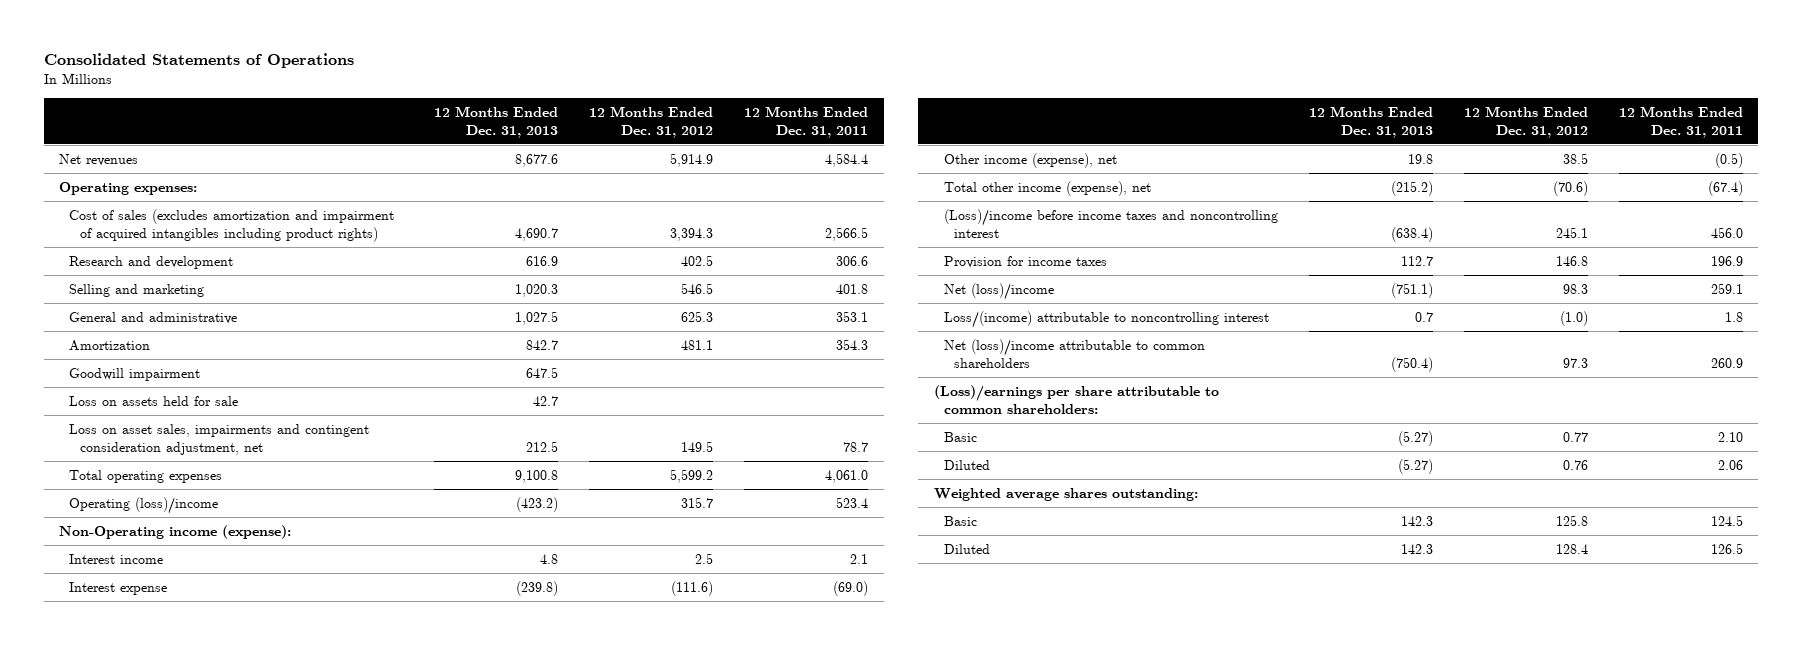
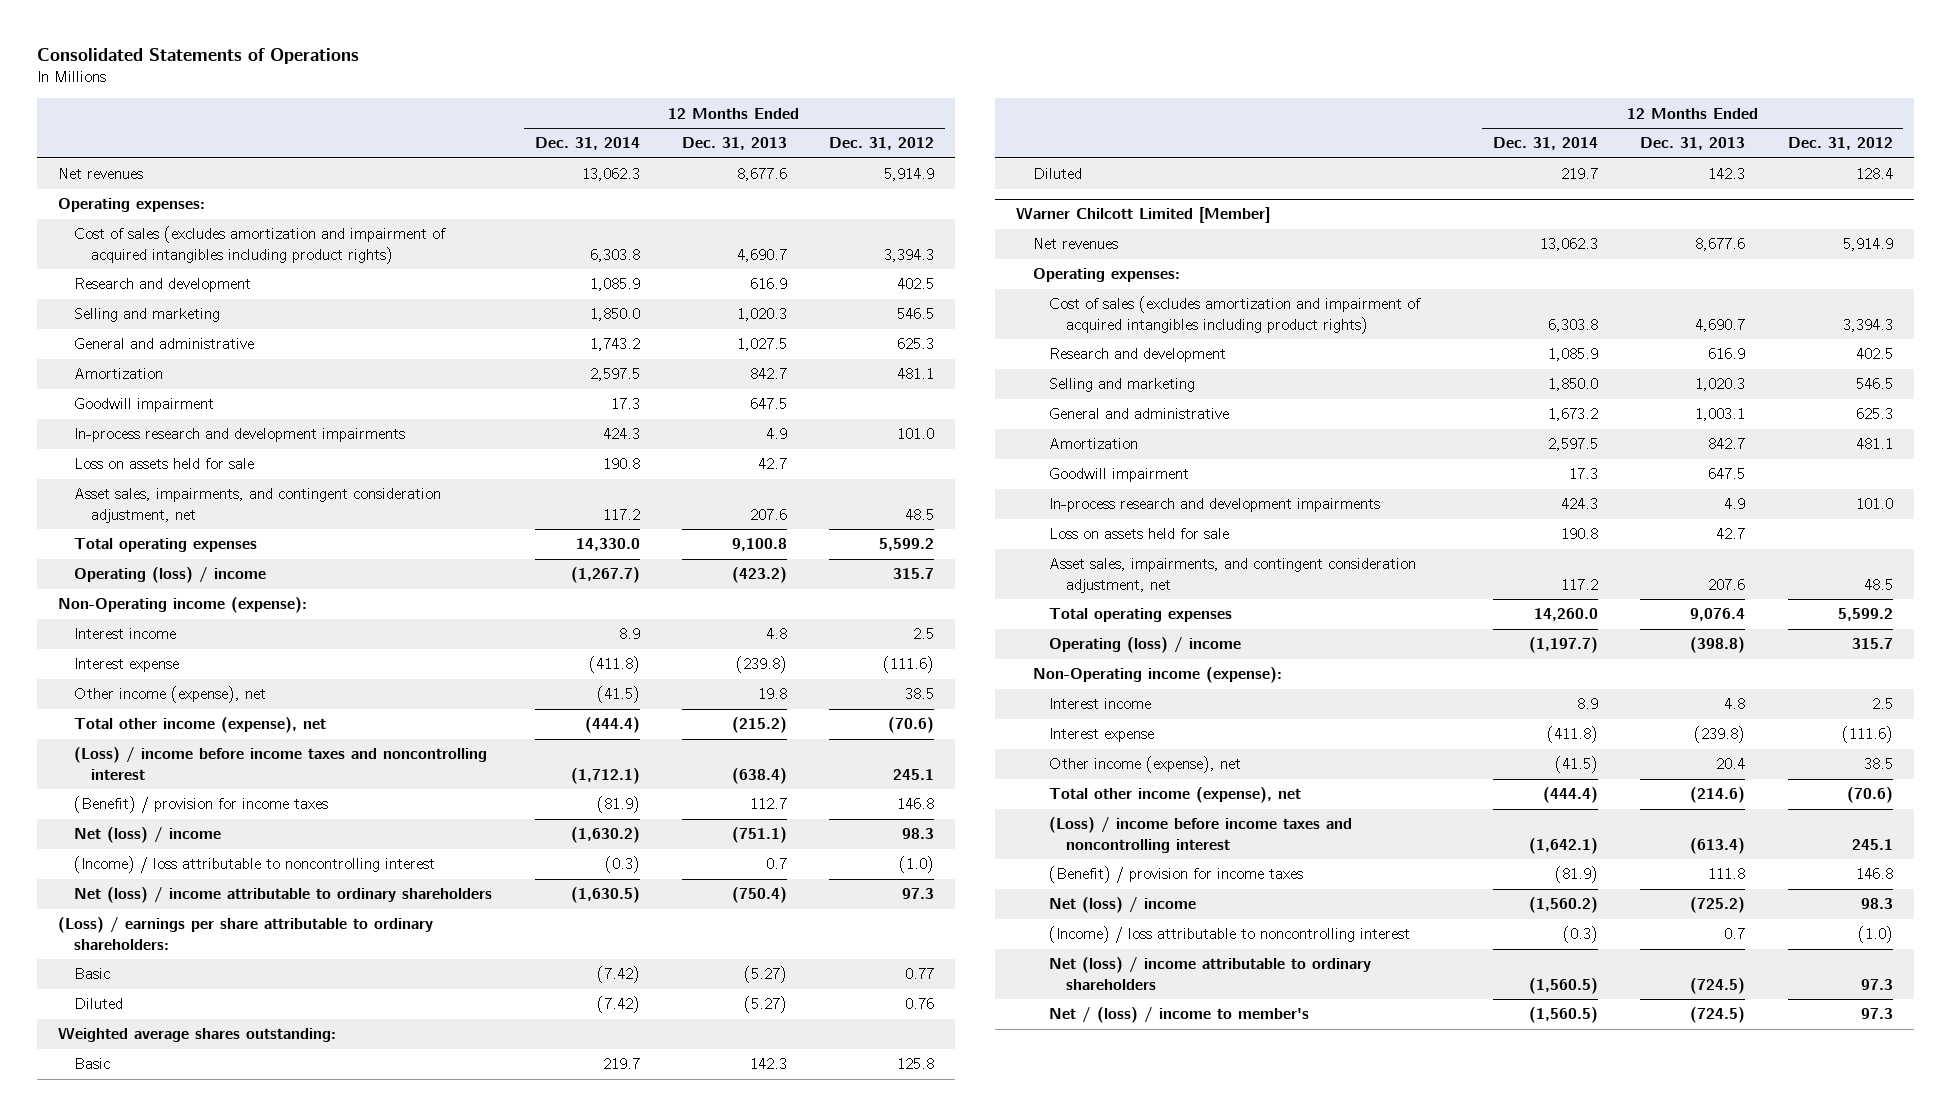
[744,105,869,138] 12 Months Ended Dec. 31, 2011 -> none
none -> [534,137,640,151] Dec. 31, 2014
none -> [74,428,406,443] In-process research and development impairments
[69,423,370,455] Loss on asset sales, impairments and contingent consideration adjustment, net -> [74,488,442,523] Asset sales, impairments, and contingent consideration adjustment, net
[526,440,559,452] 212.5 -> [749,508,787,520] 207.6
[681,440,714,452] 149.5 -> [905,508,935,520] 48.5
[69,496,219,514] Operating (loss)/income -> [74,567,267,584] Operating (loss) / income
[943,208,1278,238] (Loss)/income before income taxes and noncontrolling interest -> [74,747,488,780] (Loss) / income before income taxes and noncontrolling interest
[943,255,1107,268] Provision for income taxes -> [74,796,329,814] (Benefit) / provision for income taxes
[943,282,1054,300] Net (loss)/income -> [74,827,222,844] Net (loss) / income
[943,310,1269,328] Loss/(income) attributable to noncontrolling interest -> [74,856,436,874] (Income) / loss attributable to noncontrolling interest
[943,338,1205,368] Net (loss)/income attributable to common shareholders -> [74,887,493,904] Net (loss) / income attributable to ordinary shareholders
[933,384,1219,414] (Loss)/earnings per share attributable to common shareholders: -> [57,917,433,950] (Loss) / earnings per share attributable to ordinary shareholders:
none -> [1015,207,1270,224] Warner Chilcott Limited [Member]
none -> [1032,238,1118,250] Net revenues
none -> [1032,268,1180,283] Operating expenses:
none -> [1049,296,1422,334] Cost of sales (excludes amortization and impairment of acquired intangibles including product rights)
none -> [1049,348,1227,363] Research and development
none -> [1049,378,1196,393] Selling and marketing
none -> [1049,408,1230,420] General and administrative
none -> [1049,438,1139,450] Amortization
none -> [1049,468,1190,483] Goodwill impairment
none -> [1049,498,1381,513] In-process research and development impairments
none -> [1049,528,1230,540] Loss on assets held for sale
none -> [1049,558,1417,593] Asset sales, impairments, and contingent consideration adjustment, net
none -> [1049,608,1233,623] Total operating expenses
none -> [1049,637,1242,654] Operating (loss) / income
none -> [1032,667,1282,684] Non-Operating income (expense):
none -> [1049,698,1152,710] Interest income
none -> [1049,728,1155,743] Interest expense
none -> [1049,756,1242,774] Other income (expense), net
none -> [1049,787,1302,804] Total other income (expense), net
none -> [1049,817,1353,853] (Loss) / income before income taxes and noncontrolling interest
none -> [1049,866,1304,884] (Benefit) / provision for income taxes
none -> [1049,897,1197,914] Net (loss) / income
none -> [1049,926,1411,944] (Income) / loss attributable to noncontrolling interest
none -> [1049,957,1372,990] Net (loss) / income attributable to ordinary shareholders
none -> [1049,1007,1310,1024] Net / (loss) / income to member's

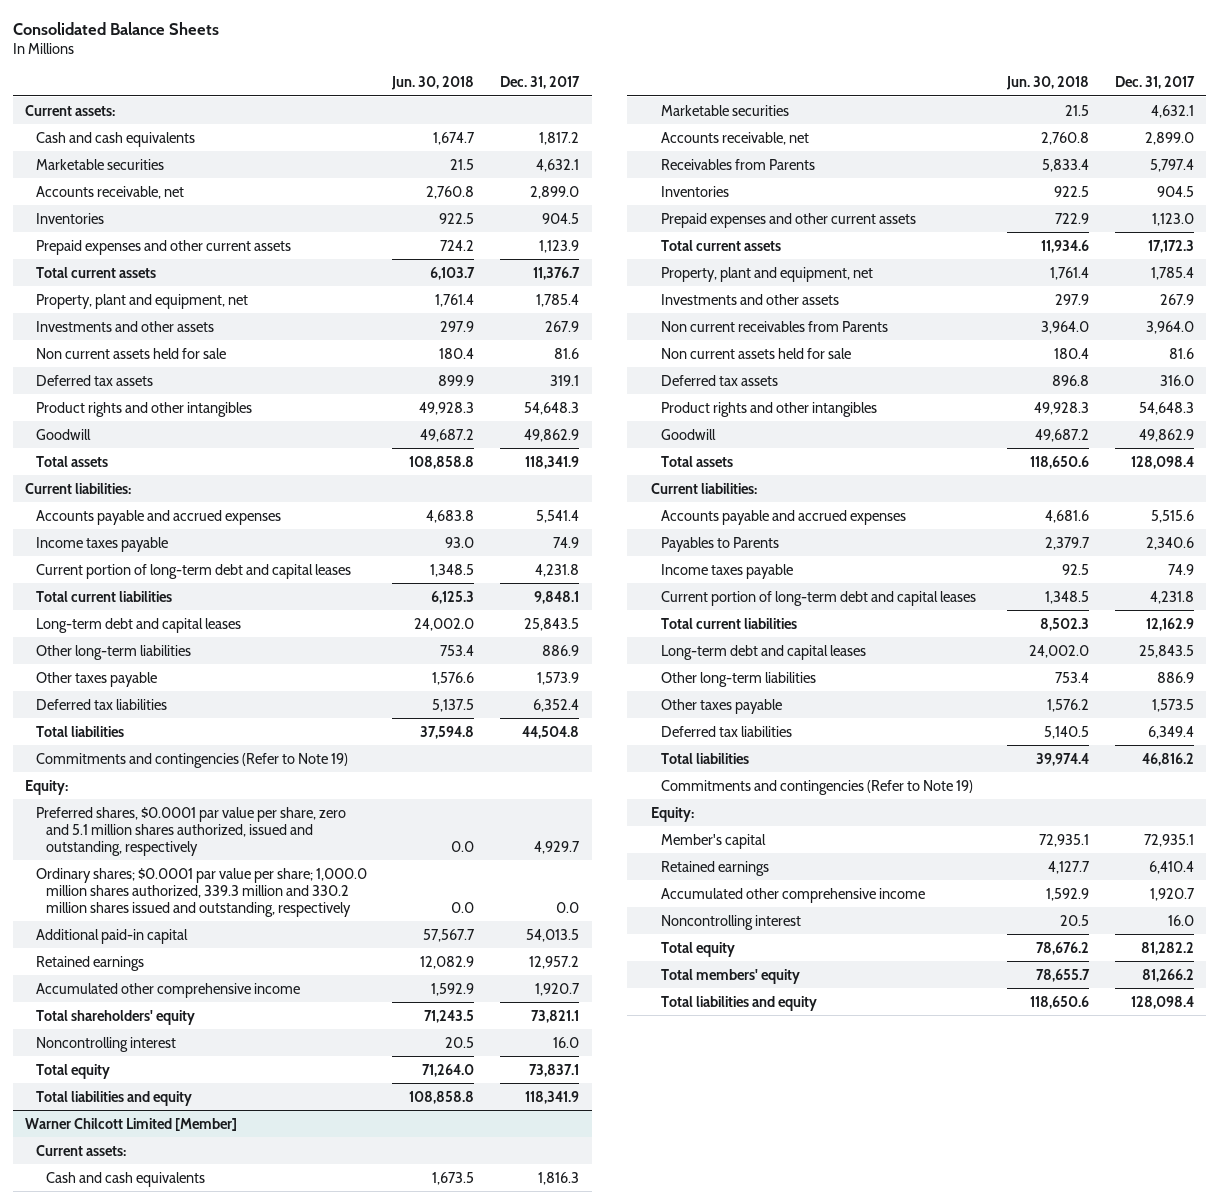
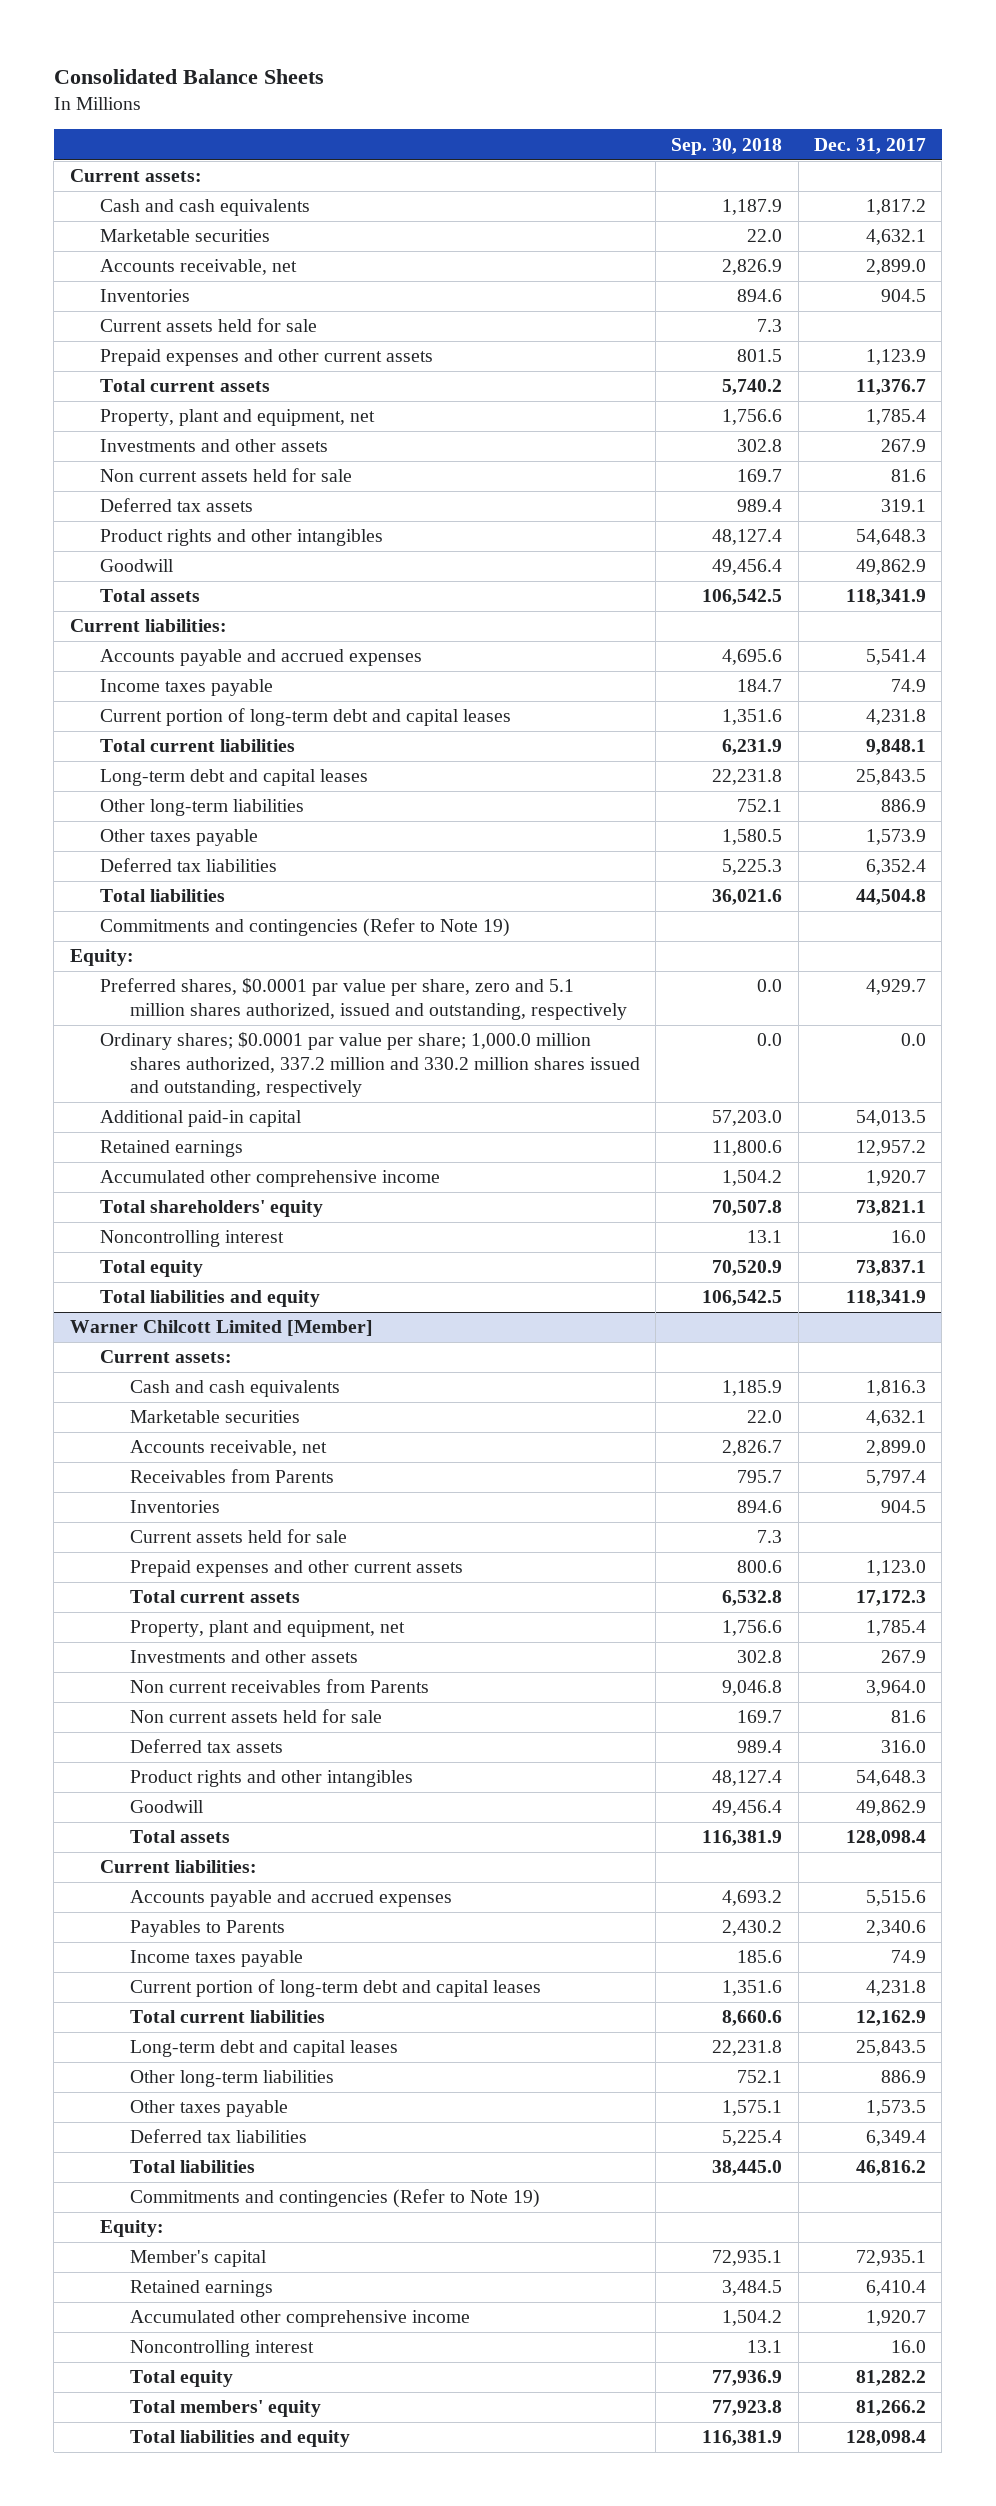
[391,76,475,91] Jun. 30, 2018 -> none
none -> [671,137,783,155] Sep. 30, 2018
none -> [99,318,317,333] Current assets held for sale
[35,867,367,917] Ordinary shares; $0.0001 par value per share; 1,000.0 million shares authorized, 339.3 million and 330.2 million shares issued and outstanding, respectively -> [99,1032,640,1097] Ordinary shares; $0.0001 par value per share; 1,000.0 million shares authorized, 337.2 million and 330.2 million shares issued and outstanding, respectively
none -> [129,1529,347,1544] Current assets held for sale

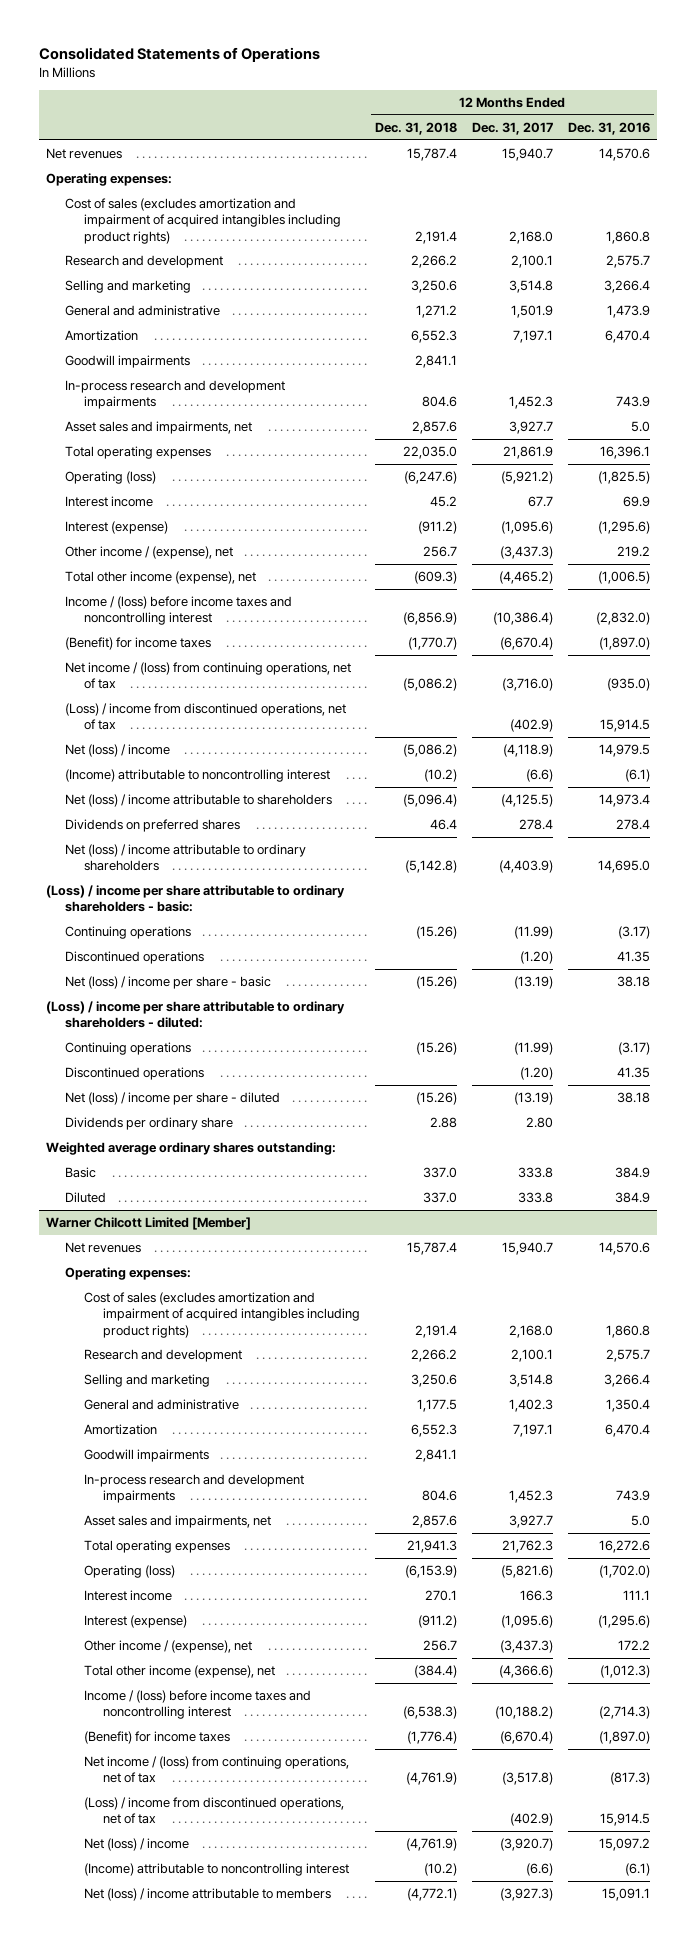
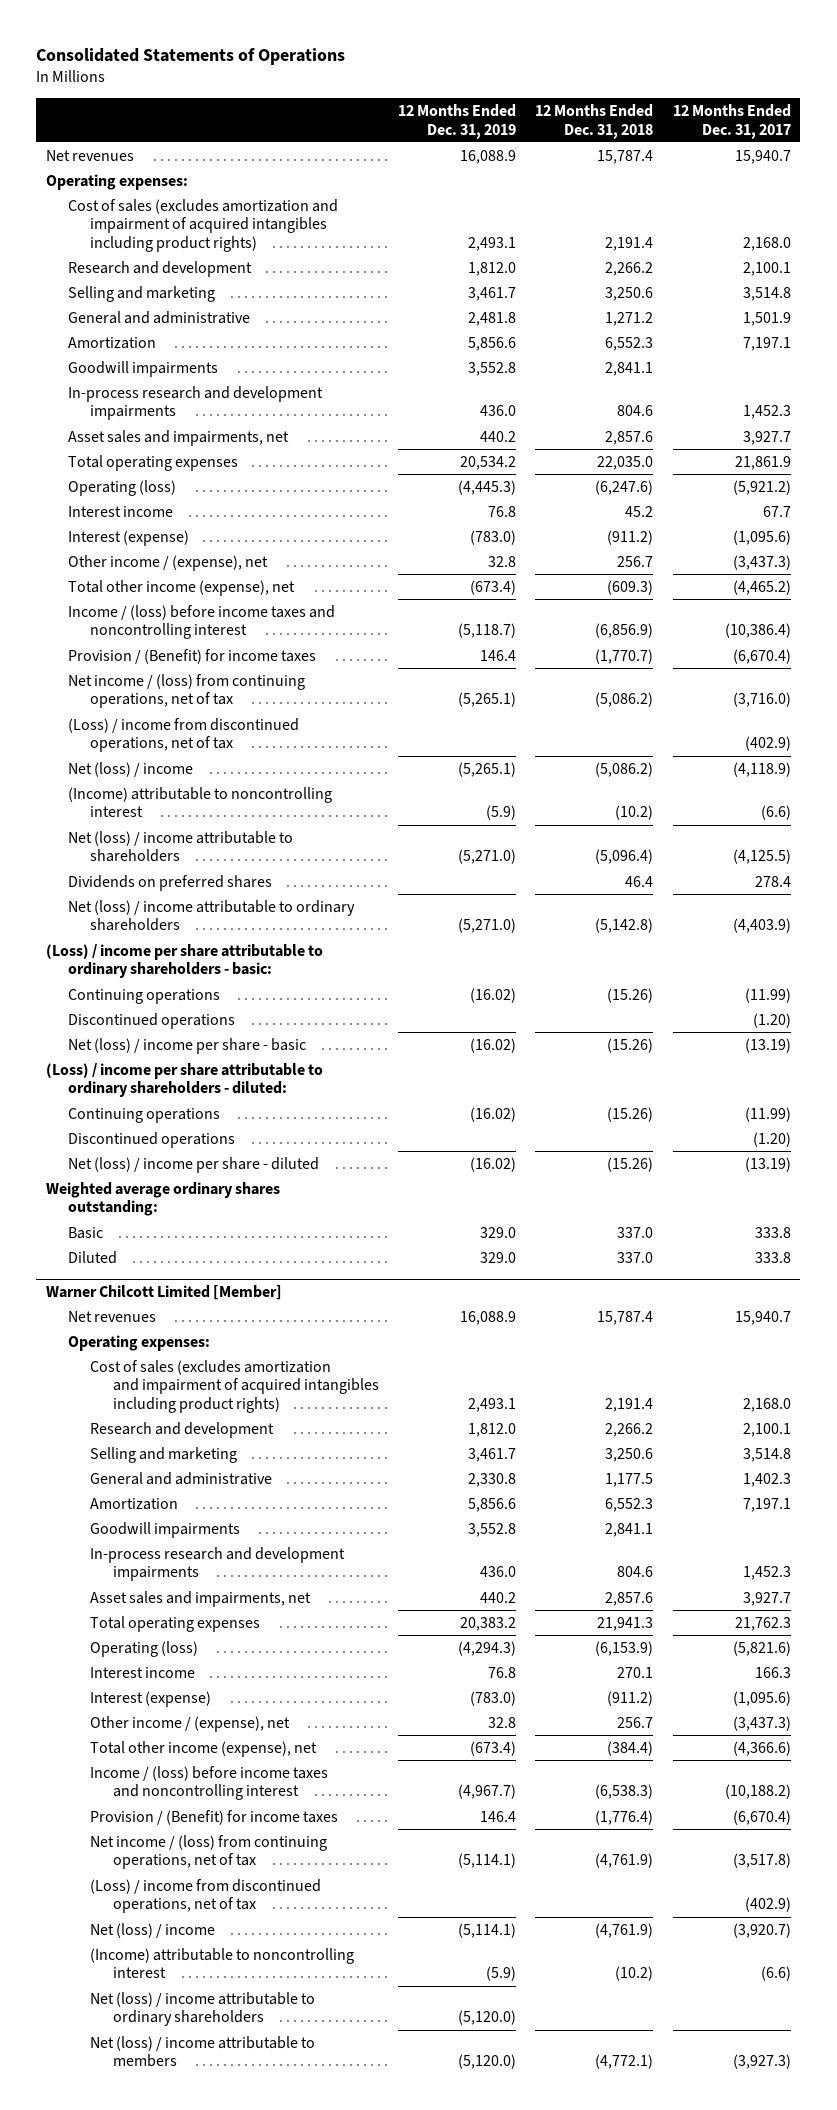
[567,121,650,135] Dec. 31, 2016 -> none
none -> [398,103,517,139] 12 Months Ended Dec. 31, 2019
[65,637,212,651] (Benefit) for income taxes -> [68,648,317,664] Provision / (Benefit) for income taxes
[65,1117,234,1131] Dividends per ordinary share -> none
[84,1731,231,1745] (Benefit) for income taxes -> [90,1809,339,1825] Provision / (Benefit) for income taxes
none -> [90,1991,316,2027] Net (loss) / income attributable to ordinary shareholders

